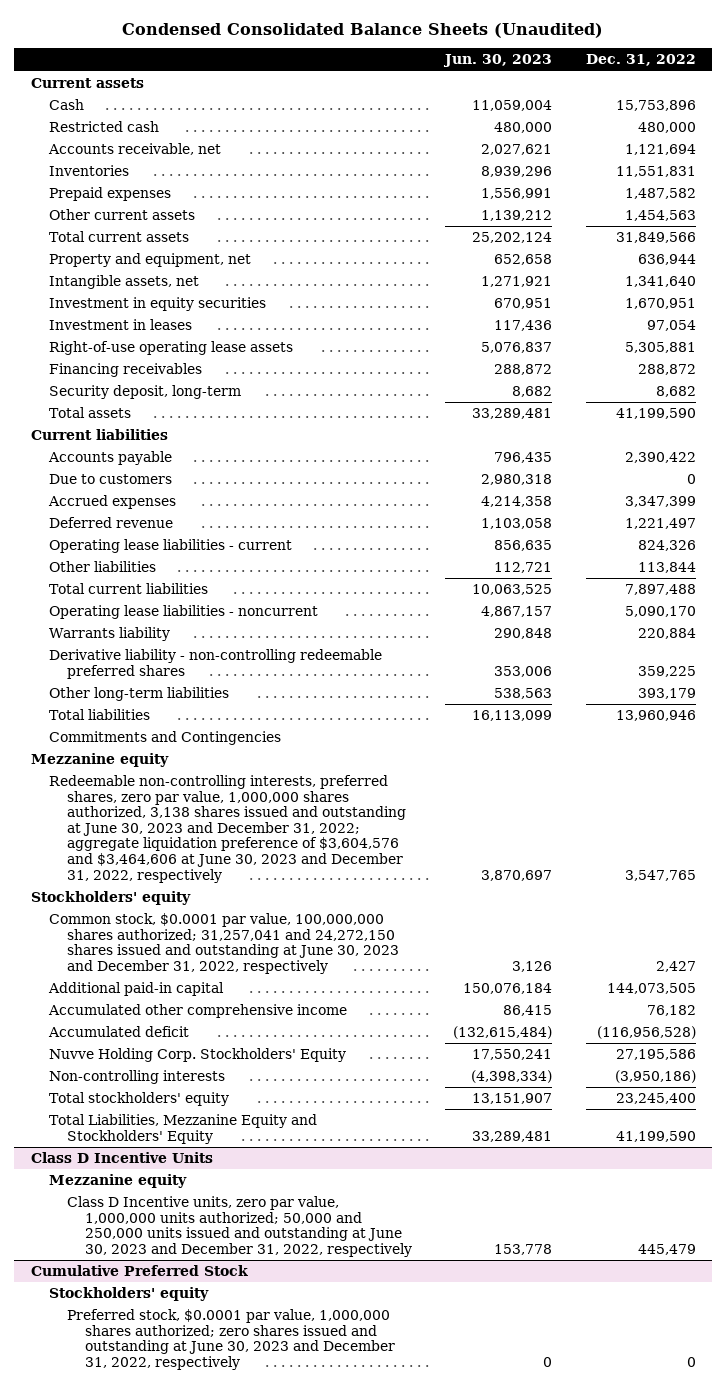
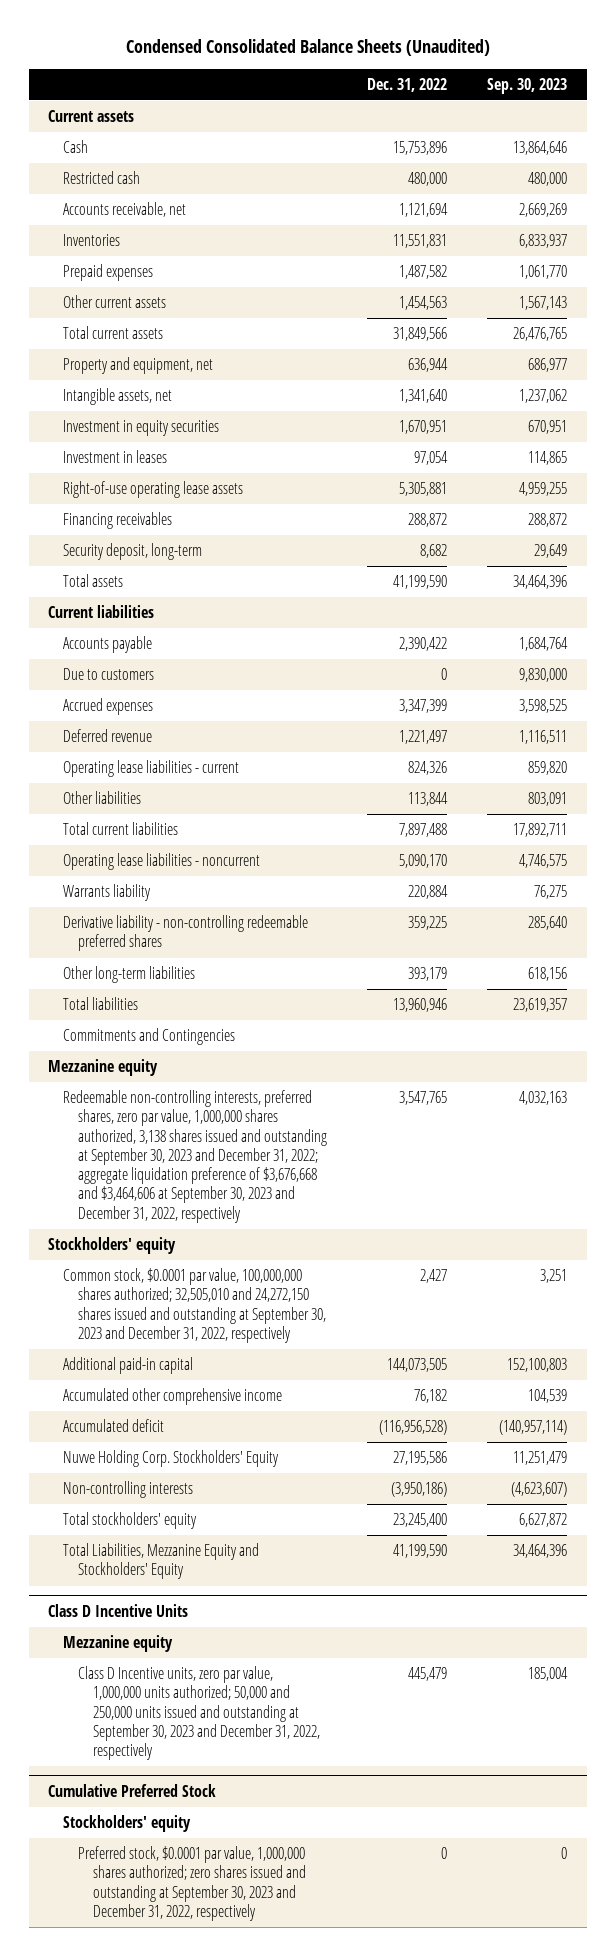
[443,54,553,68] Jun. 30, 2023 -> none
none -> [486,77,567,94] Sep. 30, 2023
[48,775,406,883] Redeemable non-controlling interests, preferred shares, zero par value, 1,000,000 shares authorized, 3,138 shares issued and outstanding at June 30, 2023 and December 31, 2022; aggregate liquidation preference of $3,604,576 and $3,464,606 at June 30, 2023 and December 31, 2022, respectively -> [63,1090,328,1223] Redeemable non-controlling interests, preferred shares, zero par value, 1,000,000 shares authorized, 3,138 shares issued and outstanding at September 30, 2023 and December 31, 2022; aggregate liquidation preference of $3,676,668 and $3,464,606 at September 30, 2023 and December 31, 2022, respectively
[48,913,399,974] Common stock, $0.0001 par value, 100,000,000 shares authorized; 31,257,041 and 24,272,150 shares issued and outstanding at June 30, 2023 and December 31, 2022, respectively -> [63,1268,327,1343] Common stock, $0.0001 par value, 100,000,000 shares authorized; 32,505,010 and 24,272,150 shares issued and outstanding at September 30, 2023 and December 31, 2022, respectively
[66,1196,413,1257] Class D Incentive units, zero par value, 1,000,000 units authorized; 50,000 and 250,000 units issued and outstanding at June 30, 2023 and December 31, 2022, respectively -> [78,1666,320,1761] Class D Incentive units, zero par value, 1,000,000 units authorized; 50,000 and 250,000 units issued and outstanding at September 30, 2023 and December 31, 2022, respectively
[66,1309,396,1370] Preferred stock, $0.0001 par value, 1,000,000 shares authorized; zero shares issued and outstanding at June 30, 2023 and December 31, 2022, respectively -> [78,1846,306,1921] Preferred stock, $0.0001 par value, 1,000,000 shares authorized; zero shares issued and outstanding at September 30, 2023 and December 31, 2022, respectively

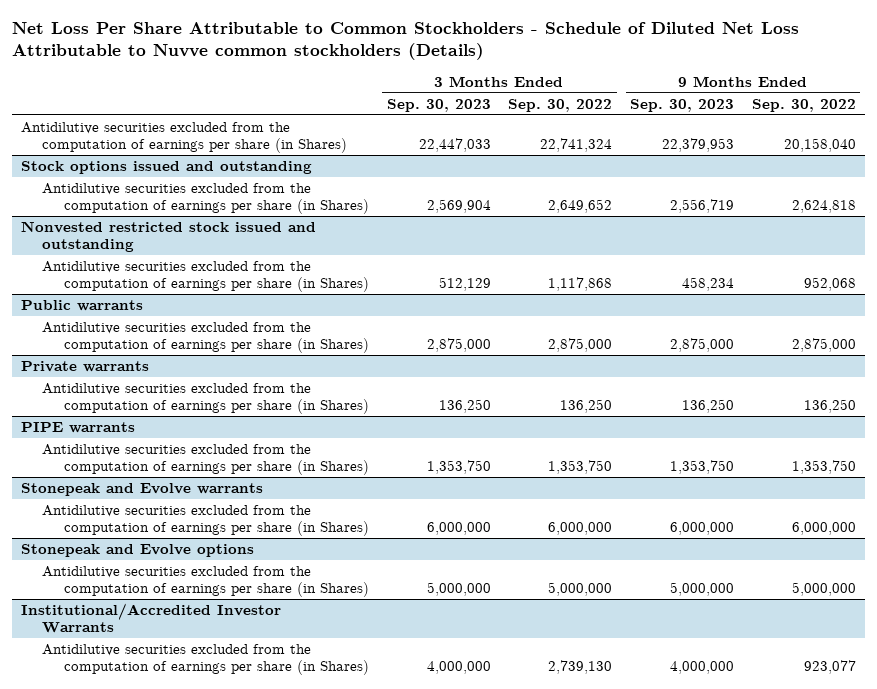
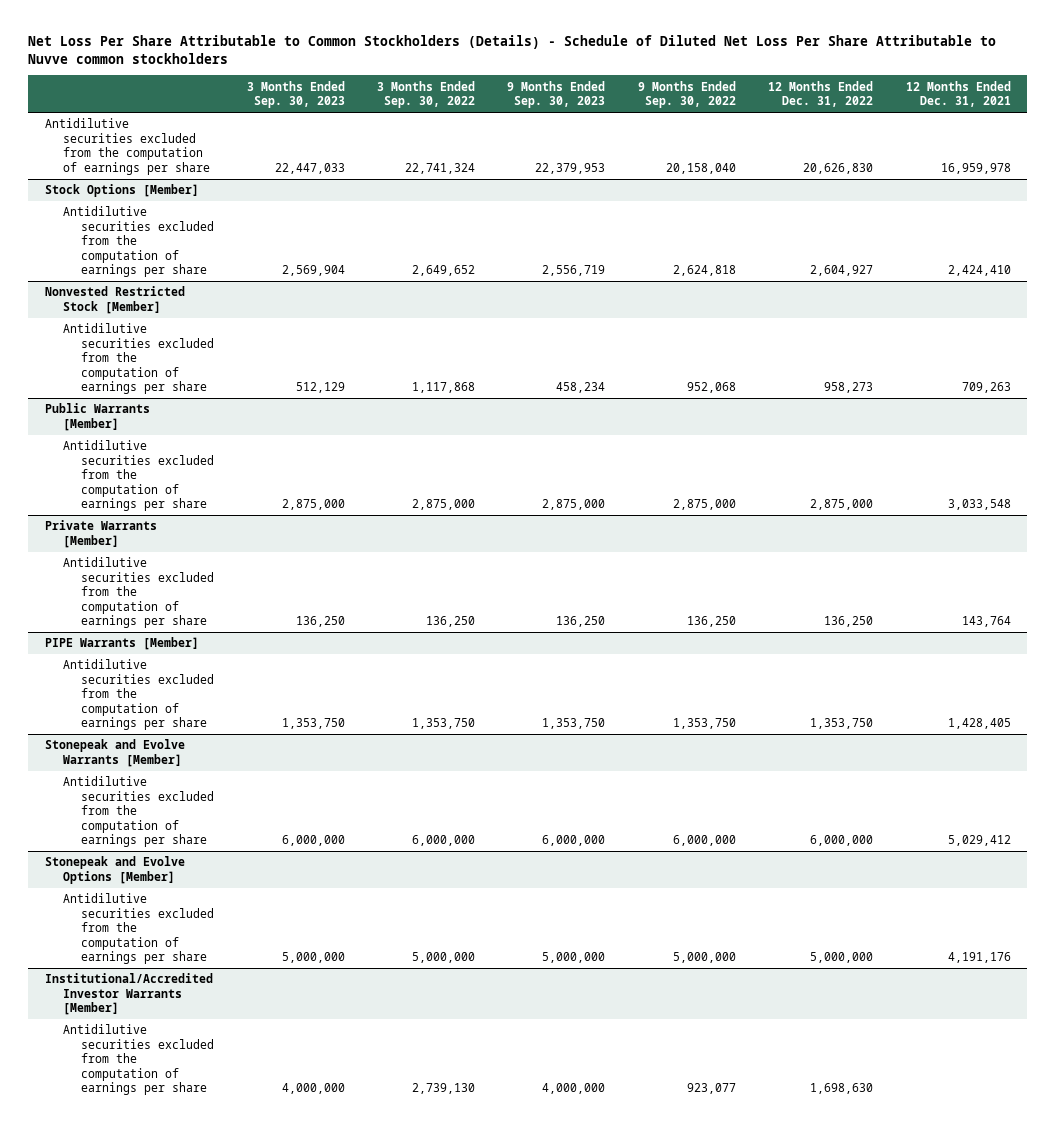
[11,22,799,61] Net Loss Per Share Attributable to Common Stockholders - Schedule of Diluted Net Loss Attributable to Nuvve common stockholders (Details) -> [28,35,997,64] Net Loss Per Share Attributable to Common Stockholders (Details) - Schedule of Diluted Net Loss Per Share Attributable to Nuvve common stockholders
none -> [768,80,874,108] 12 Months Ended Dec. 31, 2022
none -> [905,80,1011,108] 12 Months Ended Dec. 31, 2021
[20,122,348,153] Antidilutive securities excluded from the computation of earnings per share (in Shares) -> [44,118,210,175] Antidilutive securities excluded from the computation of earnings per share
[20,161,312,175] Stock options issued and outstanding -> [44,184,199,198] Stock Options [Member]
[42,183,369,214] Antidilutive securities excluded from the computation of earnings per share (in Shares) -> [62,206,215,278] Antidilutive securities excluded from the computation of earnings per share
[20,221,316,252] Nonvested restricted stock issued and outstanding -> [44,286,185,314] Nonvested Restricted Stock [Member]
[42,261,369,292] Antidilutive securities excluded from the computation of earnings per share (in Shares) -> [62,323,215,395] Antidilutive securities excluded from the computation of earnings per share
[20,300,143,312] Public warrants -> [44,403,150,431] Public Warrants [Member]
[42,322,369,353] Antidilutive securities excluded from the computation of earnings per share (in Shares) -> [62,440,215,512] Antidilutive securities excluded from the computation of earnings per share
[20,361,149,373] Private warrants -> [44,520,157,548] Private Warrants [Member]
[42,383,369,414] Antidilutive securities excluded from the computation of earnings per share (in Shares) -> [62,557,215,629] Antidilutive securities excluded from the computation of earnings per share
[20,422,135,434] PIPE warrants -> [44,637,199,651] PIPE Warrants [Member]
[42,444,369,475] Antidilutive securities excluded from the computation of earnings per share (in Shares) -> [62,659,215,731] Antidilutive securities excluded from the computation of earnings per share
[20,483,263,497] Stonepeak and Evolve warrants -> [44,739,185,767] Stonepeak and Evolve Warrants [Member]
[42,505,369,536] Antidilutive securities excluded from the computation of earnings per share (in Shares) -> [62,776,215,848] Antidilutive securities excluded from the computation of earnings per share
[20,544,254,558] Stonepeak and Evolve options -> [44,856,185,884] Stonepeak and Evolve Options [Member]
[42,566,369,597] Antidilutive securities excluded from the computation of earnings per share (in Shares) -> [62,893,215,965] Antidilutive securities excluded from the computation of earnings per share
[20,603,281,633] Institutional/Accredited Investor Warrants -> [44,973,213,1016] Institutional/Accredited Investor Warrants [Member]
[42,644,369,675] Antidilutive securities excluded from the computation of earnings per share (in Shares) -> [62,1024,215,1096] Antidilutive securities excluded from the computation of earnings per share

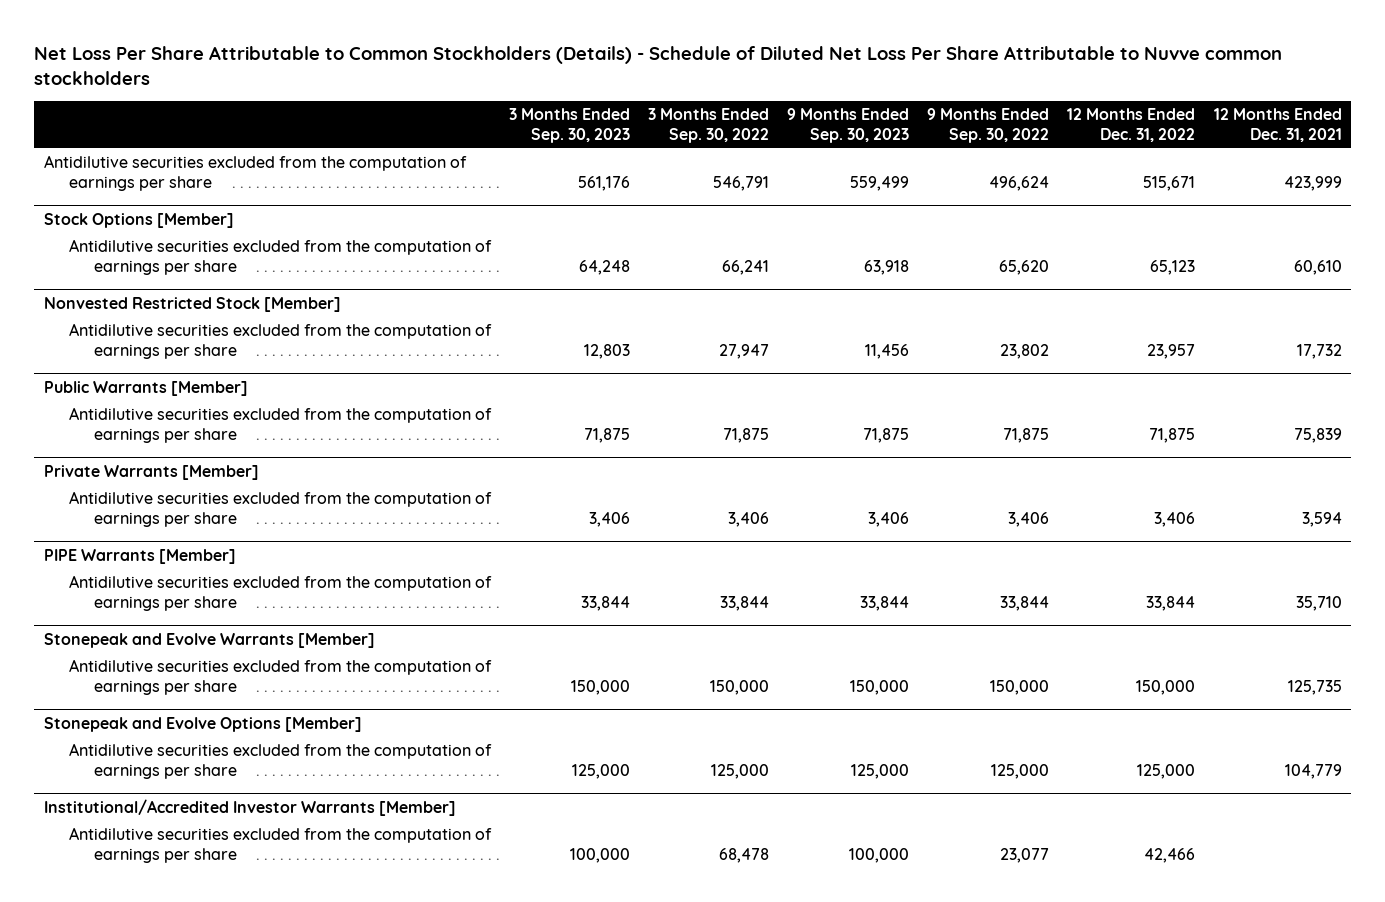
[274,162,345,174] 22,447,033 -> [577,175,630,191] 561,176
[405,162,476,174] 22,741,324 -> [712,175,769,191] 546,791
[535,162,606,174] 22,379,953 -> [850,175,910,191] 559,499
[665,162,736,174] 20,158,040 -> [989,175,1050,191] 496,624
[803,162,874,174] 20,626,830 -> [1143,175,1196,191] 515,671
[940,162,1011,174] 16,959,978 -> [1283,175,1342,191] 423,999
[281,265,345,277] 2,569,904 -> [578,259,630,275] 64,248
[412,265,476,277] 2,649,652 -> [721,259,769,275] 66,241
[542,265,606,277] 2,556,719 -> [864,259,910,275] 63,918
[672,265,736,277] 2,624,818 -> [999,259,1050,275] 65,620
[810,265,874,277] 2,604,927 -> [1150,259,1196,275] 65,123
[947,265,1011,277] 2,424,410 -> [1293,259,1342,275] 60,610
[295,382,345,394] 512,129 -> [583,343,630,359] 12,803
[412,382,476,394] 1,117,868 -> [718,343,769,359] 27,947
[556,382,606,394] 458,234 -> [865,343,910,359] 11,456
[686,382,736,394] 952,068 -> [1000,343,1050,359] 23,802
[824,382,874,394] 958,273 -> [1147,343,1196,359] 23,957
[961,382,1011,394] 709,263 -> [1296,343,1342,359] 17,732
[281,499,345,511] 2,875,000 -> [583,427,630,443] 71,875
[412,499,476,511] 2,875,000 -> [722,427,769,443] 71,875
[542,499,606,511] 2,875,000 -> [863,427,910,443] 71,875
[672,499,736,511] 2,875,000 -> [1003,427,1050,443] 71,875
[810,499,874,511] 2,875,000 -> [1149,427,1196,443] 71,875
[947,499,1011,511] 3,033,548 -> [1293,427,1342,443] 75,839
[295,616,345,628] 136,250 -> [588,511,630,527] 3,406
[426,616,476,628] 136,250 -> [727,511,769,527] 3,406
[556,616,606,628] 136,250 -> [868,511,910,527] 3,406
[686,616,736,628] 136,250 -> [1008,511,1050,527] 3,406
[824,616,874,628] 136,250 -> [1154,511,1196,527] 3,406
[961,616,1011,628] 143,764 -> [1301,511,1342,527] 3,594
[281,718,345,730] 1,353,750 -> [580,595,630,611] 33,844
[412,718,476,730] 1,353,750 -> [719,595,769,611] 33,844
[542,718,606,730] 1,353,750 -> [860,595,910,611] 33,844
[672,718,736,730] 1,353,750 -> [1000,595,1050,611] 33,844
[810,718,874,730] 1,353,750 -> [1146,595,1196,611] 33,844
[947,718,1011,730] 1,428,405 -> [1295,595,1342,611] 35,710
[281,835,345,847] 6,000,000 -> [570,679,630,695] 150,000
[412,835,476,847] 6,000,000 -> [709,679,769,695] 150,000
[542,835,606,847] 6,000,000 -> [850,679,910,695] 150,000
[672,835,736,847] 6,000,000 -> [990,679,1050,695] 150,000
[810,835,874,847] 6,000,000 -> [1136,679,1196,695] 150,000
[947,835,1011,847] 5,029,412 -> [1287,679,1342,695] 125,735
[281,952,345,964] 5,000,000 -> [571,763,630,779] 125,000
[412,952,476,964] 5,000,000 -> [710,763,769,779] 125,000
[542,952,606,964] 5,000,000 -> [851,763,910,779] 125,000
[672,952,736,964] 5,000,000 -> [991,763,1050,779] 125,000
[810,952,874,964] 5,000,000 -> [1137,763,1196,779] 125,000
[947,952,1011,964] 4,191,176 -> [1284,763,1342,779] 104,779
[281,1083,345,1095] 4,000,000 -> [569,847,630,863] 100,000
[412,1083,476,1095] 2,739,130 -> [718,847,769,863] 68,478
[542,1083,606,1095] 4,000,000 -> [849,847,910,863] 100,000
[686,1083,736,1095] 923,077 -> [1000,847,1050,863] 23,077
[810,1083,874,1095] 1,698,630 -> [1144,847,1196,863] 42,466

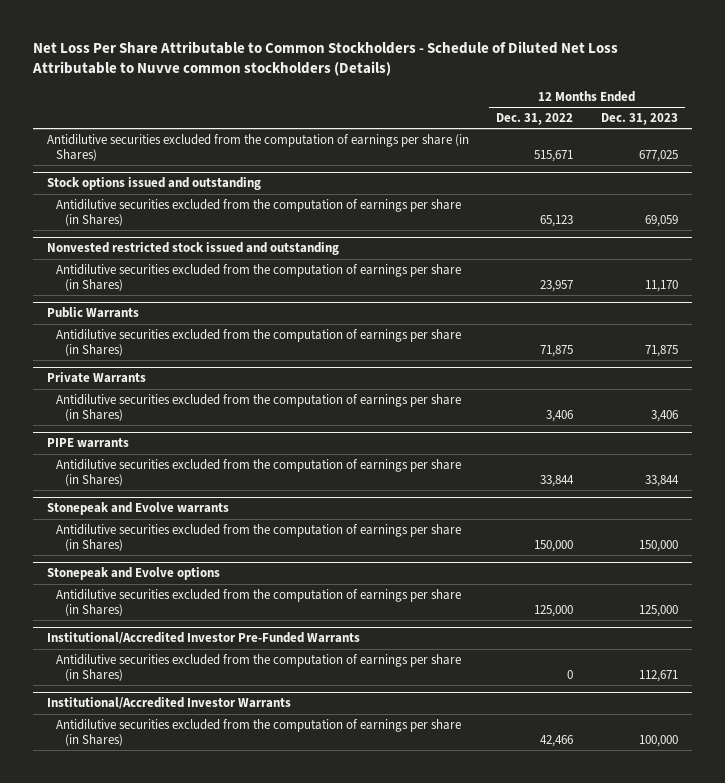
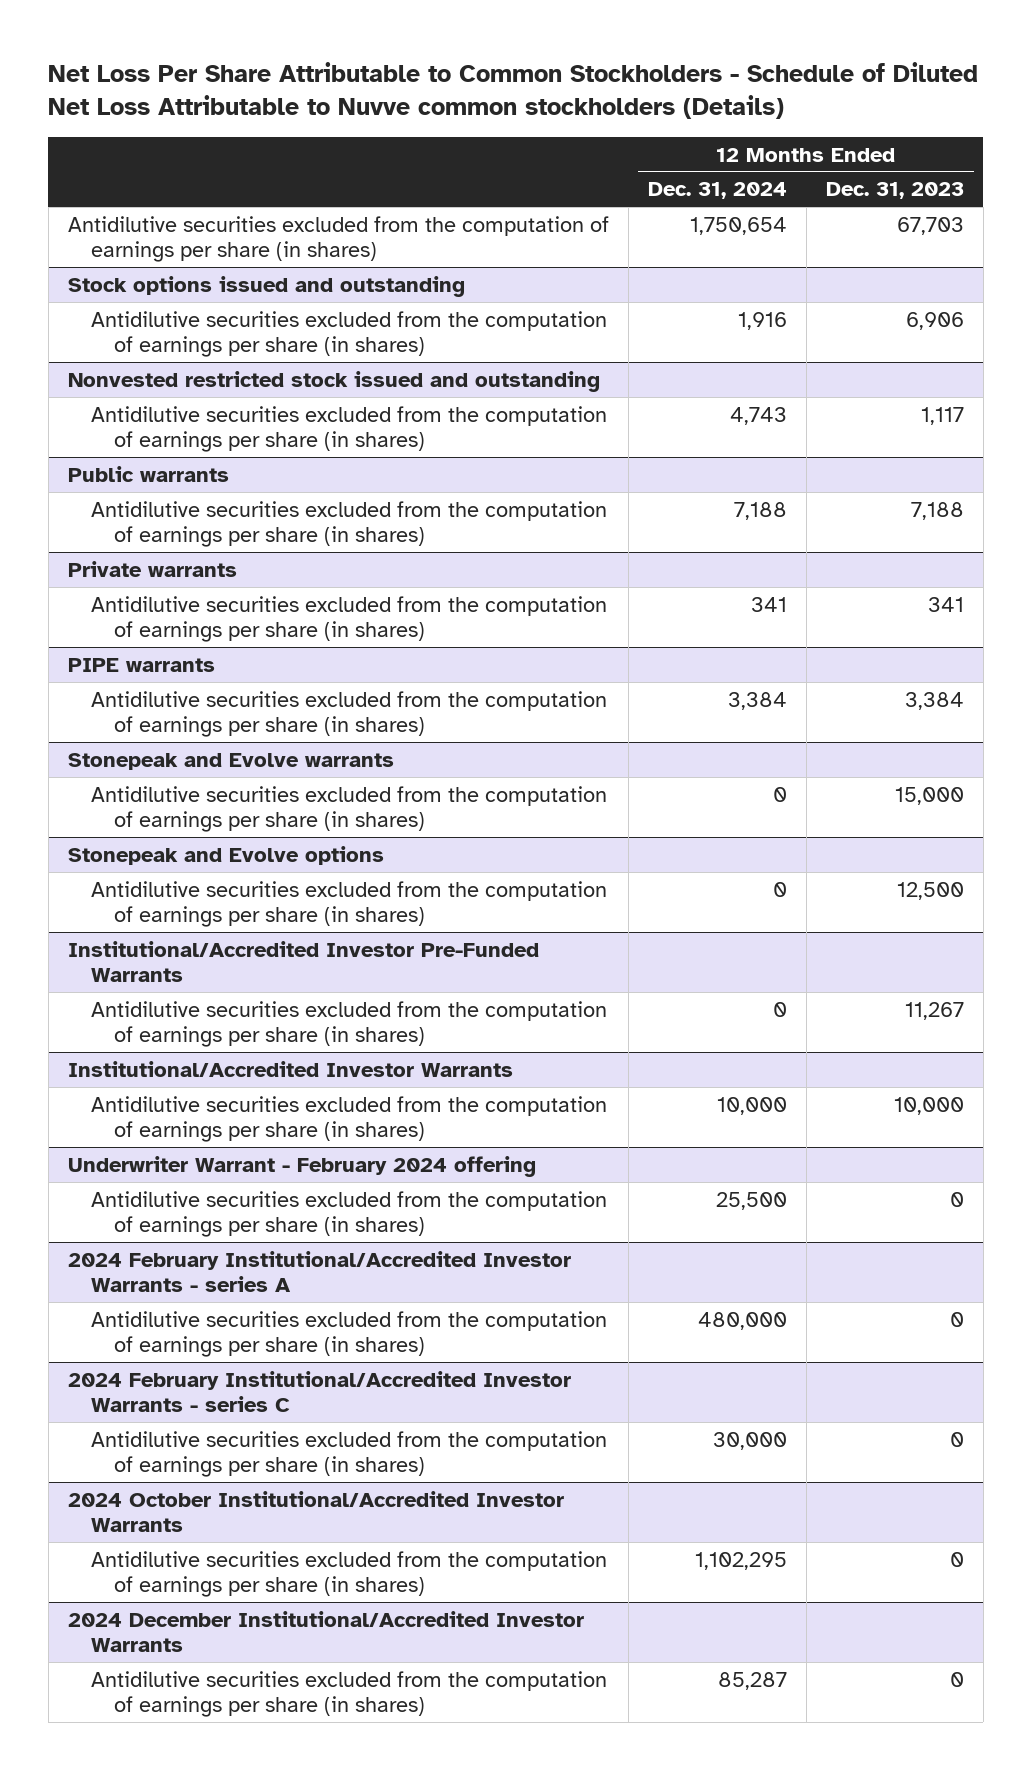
[496,113,574,126] Dec. 31, 2022 -> none
none -> [647,182,787,200] Dec. 31, 2024
[46,133,469,162] Antidilutive securities excluded from the computation of earnings per share (in Shares) -> [67,215,609,262] Antidilutive securities excluded from the computation of earnings per share (in shares)
[639,150,679,163] 677,025 -> [896,216,964,235] 67,703
[56,198,462,227] Antidilutive securities excluded from the computation of earnings per share (in Shares) -> [91,310,608,357] Antidilutive securities excluded from the computation of earnings per share (in shares)
[645,215,679,228] 69,059 -> [905,311,964,330] 6,906
[56,263,462,292] Antidilutive securities excluded from the computation of earnings per share (in Shares) -> [91,405,608,452] Antidilutive securities excluded from the computation of earnings per share (in shares)
[645,280,679,293] 11,170 -> [920,406,964,425] 1,117
[46,307,139,319] Public Warrants -> [67,465,229,482] Public warrants
[56,328,462,357] Antidilutive securities excluded from the computation of earnings per share (in Shares) -> [91,500,608,547] Antidilutive securities excluded from the computation of earnings per share (in shares)
[645,345,679,358] 71,875 -> [910,501,964,520] 7,188
[46,372,146,384] Private Warrants -> [67,560,237,577] Private warrants
[56,393,462,422] Antidilutive securities excluded from the computation of earnings per share (in Shares) -> [91,595,608,642] Antidilutive securities excluded from the computation of earnings per share (in shares)
[651,410,679,423] 3,406 -> [927,596,964,612] 341
[56,458,462,487] Antidilutive securities excluded from the computation of earnings per share (in Shares) -> [91,690,608,737] Antidilutive securities excluded from the computation of earnings per share (in shares)
[645,475,680,488] 33,844 -> [904,691,964,710] 3,384
[56,523,462,552] Antidilutive securities excluded from the computation of earnings per share (in Shares) -> [91,785,608,832] Antidilutive securities excluded from the computation of earnings per share (in shares)
[639,540,679,553] 150,000 -> [894,786,964,805] 15,000
[56,588,462,617] Antidilutive securities excluded from the computation of earnings per share (in Shares) -> [91,880,608,927] Antidilutive securities excluded from the computation of earnings per share (in shares)
[639,605,679,618] 125,000 -> [896,881,964,900] 12,500
[56,653,462,682] Antidilutive securities excluded from the computation of earnings per share (in Shares) -> [91,1000,608,1047] Antidilutive securities excluded from the computation of earnings per share (in shares)
[639,670,679,683] 112,671 -> [904,1001,964,1020] 11,267
[56,718,462,747] Antidilutive securities excluded from the computation of earnings per share (in Shares) -> [91,1095,608,1142] Antidilutive securities excluded from the computation of earnings per share (in shares)
[639,735,679,748] 100,000 -> [893,1096,964,1115] 10,000
none -> [67,1155,536,1177] Underwriter Warrant - February 2024 offering
none -> [91,1190,608,1237] Antidilutive securities excluded from the computation of earnings per share (in shares)
none -> [67,1250,571,1292] 2024 February Institutional/Accredited Investor Warrants - series A
none -> [91,1310,608,1357] Antidilutive securities excluded from the computation of earnings per share (in shares)
none -> [67,1370,571,1412] 2024 February Institutional/Accredited Investor Warrants - series C
none -> [91,1430,608,1477] Antidilutive securities excluded from the computation of earnings per share (in shares)
none -> [67,1490,564,1532] 2024 October Institutional/Accredited Investor Warrants
none -> [91,1550,608,1597] Antidilutive securities excluded from the computation of earnings per share (in shares)
none -> [67,1610,584,1652] 2024 December Institutional/Accredited Investor Warrants
none -> [91,1670,608,1717] Antidilutive securities excluded from the computation of earnings per share (in shares)

